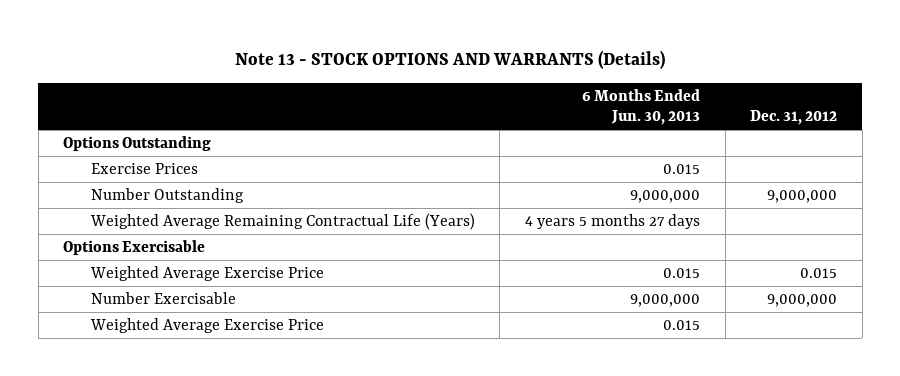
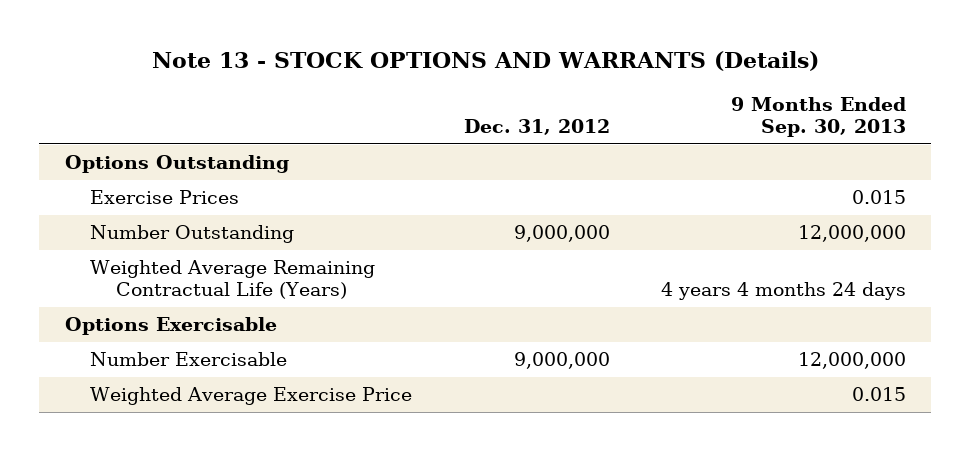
[582,88,701,126] 6 Months Ended Jun. 30, 2013 -> none
none -> [730,97,906,137] 9 Months Ended Sep. 30, 2013
[89,266,324,282] Weighted Average Exercise Price -> none

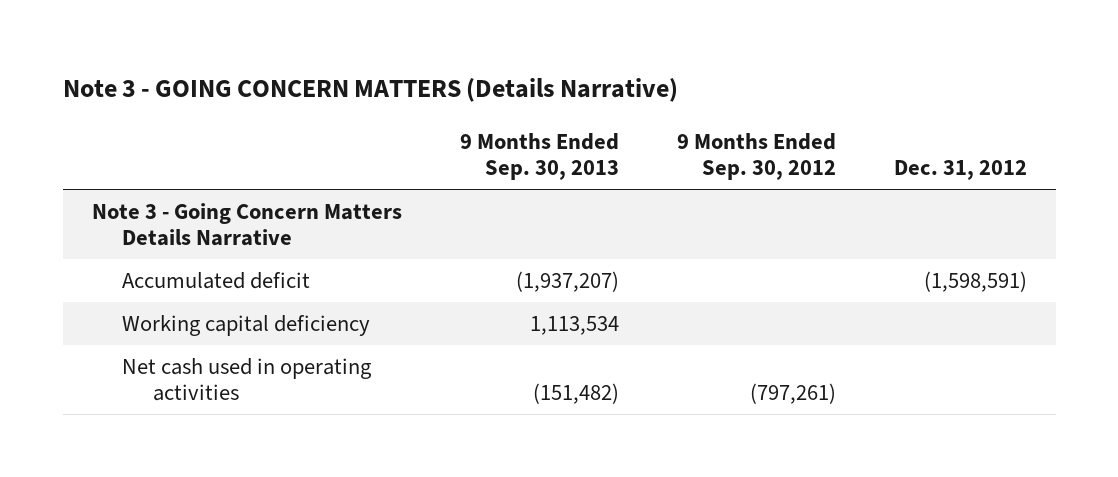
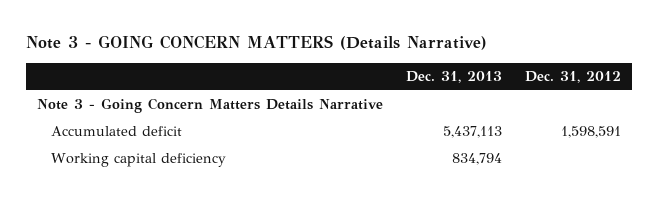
[459,132,619,181] 9 Months Ended Sep. 30, 2013 -> none
[676,132,836,181] 9 Months Ended Sep. 30, 2012 -> none
none -> [406,71,503,84] Dec. 31, 2013
[923,270,1027,292] (1,598,591) -> [560,126,621,139] 1,598,591
[122,357,373,402] Net cash used in operating activities -> none

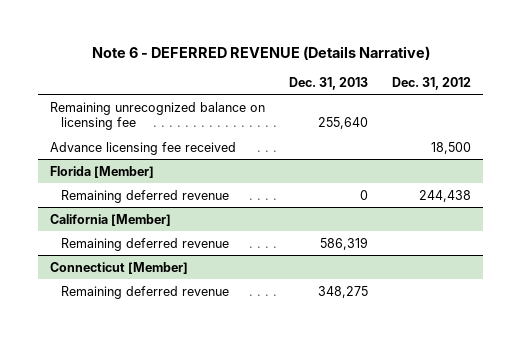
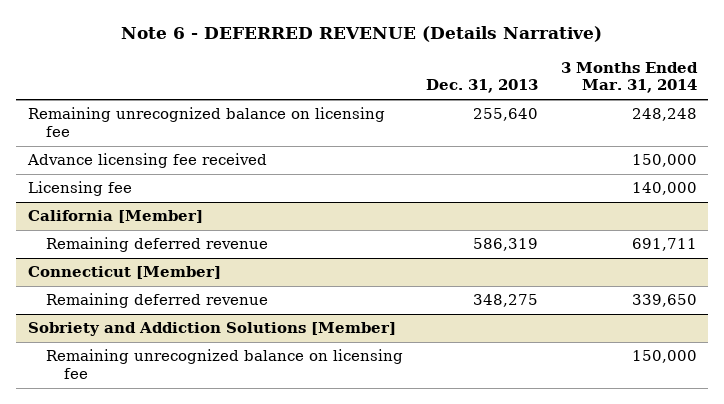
[392,76,472,90] Dec. 31, 2012 -> none
none -> [560,62,698,94] 3 Months Ended Mar. 31, 2014
[50,165,155,178] Florida [Member] -> none
[60,189,229,203] Remaining deferred revenue -> none
none -> [27,181,132,197] Licensing fee
none -> [27,322,396,337] Sobriety and Addiction Solutions [Member]
none -> [45,349,403,379] Remaining unrecognized balance on licensing fee

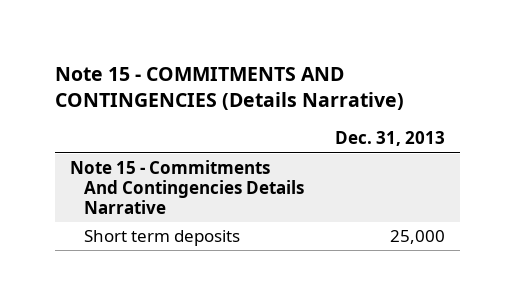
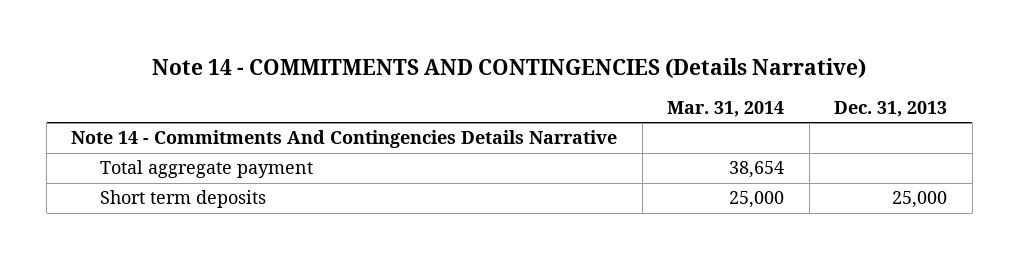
[54,67,404,111] Note 15 - COMMITMENTS AND CONTINGENCIES (Details Narrative) -> [152,57,867,78] Note 14 - COMMITMENTS AND CONTINGENCIES (Details Narrative)
none -> [667,101,785,118] Mar. 31, 2014
[70,160,304,214] Note 15 - Commitments And Contingencies Details Narrative -> [71,130,618,149] Note 14 - Commitments And Contingencies Details Narrative
none -> [100,160,314,179] Total aggregate payment

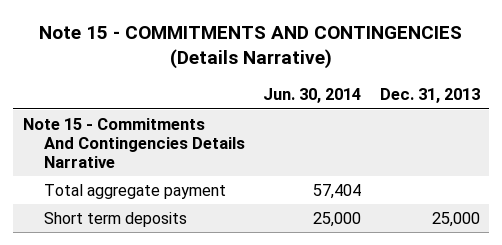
[152,57,867,78] Note 14 - COMMITMENTS AND CONTINGENCIES (Details Narrative) -> [39,25,463,70] Note 15 - COMMITMENTS AND CONTINGENCIES (Details Narrative)
[667,101,785,118] Mar. 31, 2014 -> none
none -> [263,88,362,104] Jun. 30, 2014
[71,130,618,149] Note 14 - Commitments And Contingencies Details Narrative -> [22,117,245,169] Note 15 - Commitments And Contingencies Details Narrative

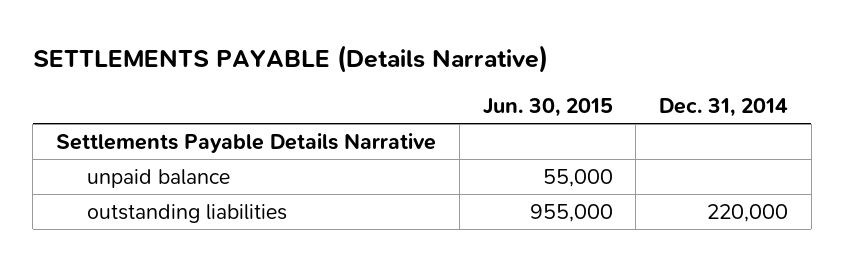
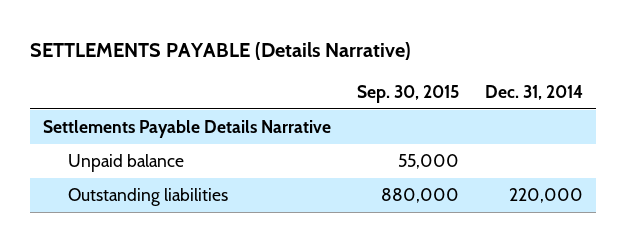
[482,98,613,118] Jun. 30, 2015 -> none
none -> [357,84,460,103] Sep. 30, 2015
[87,168,231,188] unpaid balance -> [68,154,185,173] Unpaid balance
[87,203,288,223] outstanding liabilities -> [68,188,229,207] Outstanding liabilities

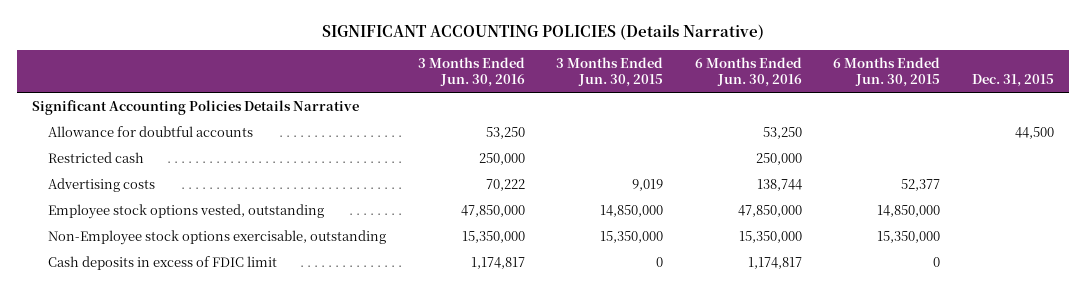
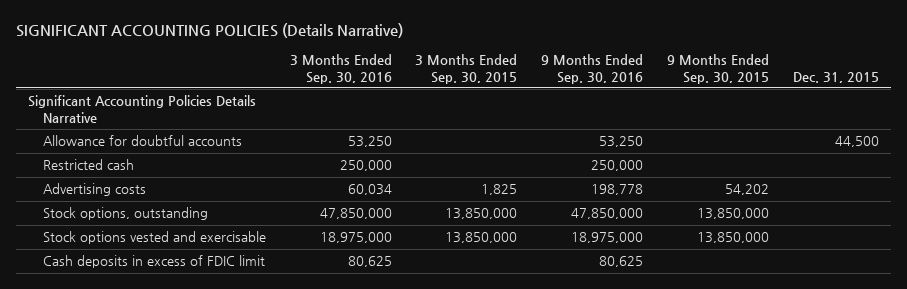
[417,56,525,87] 3 Months Ended Jun. 30, 2016 -> none
[556,56,664,87] 3 Months Ended Jun. 30, 2015 -> none
[694,56,802,87] 6 Months Ended Jun. 30, 2016 -> none
[833,56,941,87] 6 Months Ended Jun. 30, 2015 -> none
none -> [289,54,392,84] 3 Months Ended Sep. 30, 2016
none -> [415,54,518,84] 3 Months Ended Sep. 30, 2015
none -> [541,54,644,84] 9 Months Ended Sep. 30, 2016
none -> [666,54,769,84] 9 Months Ended Sep. 30, 2015
[48,203,325,219] Employee stock options vested, outstanding -> [42,207,208,221] Stock options, outstanding
[48,229,387,245] Non-Employee stock options exercisable, outstanding -> [42,231,266,245] Stock options vested and exercisable

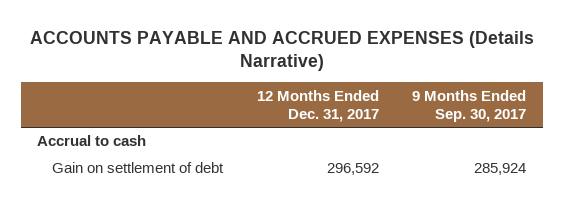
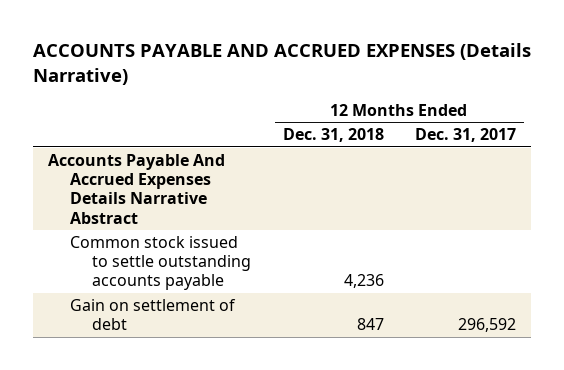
[412,89,527,123] 9 Months Ended Sep. 30, 2017 -> none
none -> [282,128,384,143] Dec. 31, 2018
[37,135,147,147] Accrual to cash -> [48,154,226,224] Accounts Payable And Accrued Expenses Details Narrative Abstract
none -> [70,236,252,291] Common stock issued to settle outstanding accounts payable

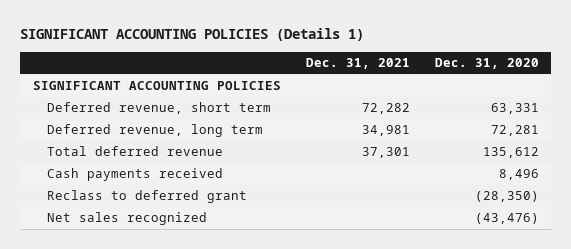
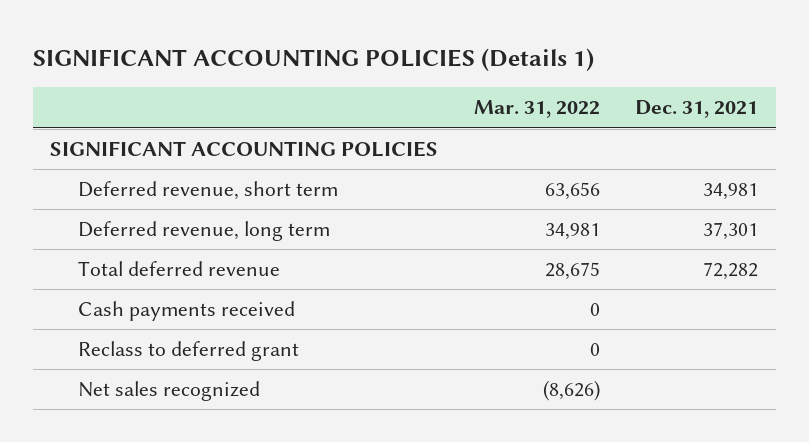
[434,58,539,70] Dec. 31, 2020 -> none
none -> [473,100,600,119] Mar. 31, 2022
[361,103,410,115] 72,282 -> [703,183,759,201] 34,981
[361,125,410,137] 34,981 -> [703,222,759,241] 37,301
[361,147,410,159] 37,301 -> [703,262,759,281] 72,282

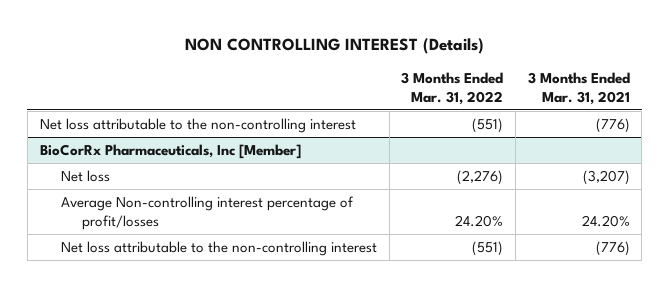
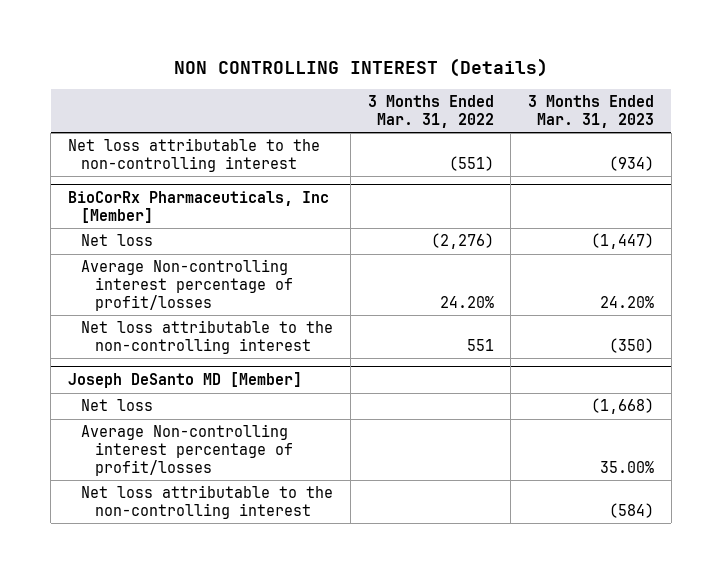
[527,71,630,105] 3 Months Ended Mar. 31, 2021 -> none
none -> [527,95,654,129] 3 Months Ended Mar. 31, 2023
[472,240,504,256] (551) -> [466,339,494,352] 551
none -> [67,372,302,389] Joseph DeSanto MD [Member]
none -> [81,399,154,412] Net loss
none -> [81,424,293,476] Average Non-controlling interest percentage of profit/losses
none -> [81,485,334,520] Net loss attributable to the non-controlling interest

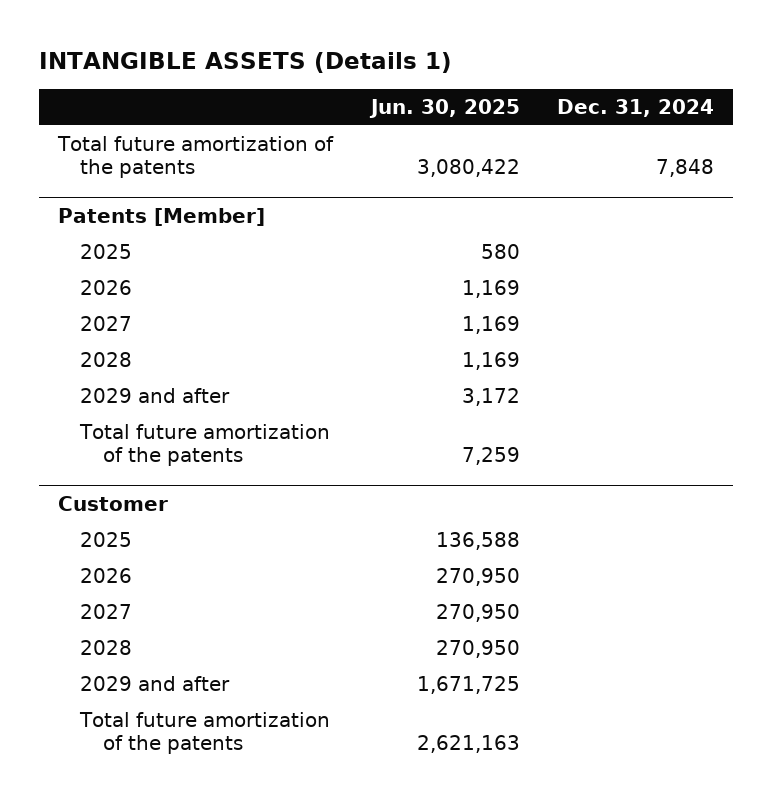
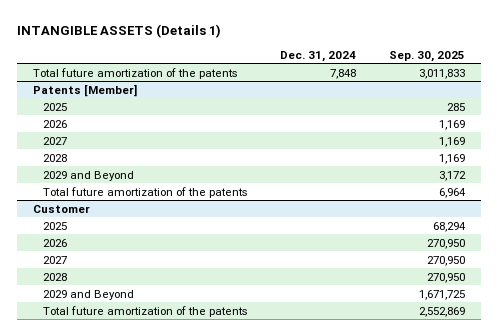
[368,98,520,118] Jun. 30, 2025 -> none
none -> [388,50,465,62] Sep. 30, 2025
[80,388,231,404] 2029 and after -> [43,170,135,181] 2029 and Beyond
[80,676,231,692] 2029 and after -> [43,289,135,300] 2029 and Beyond

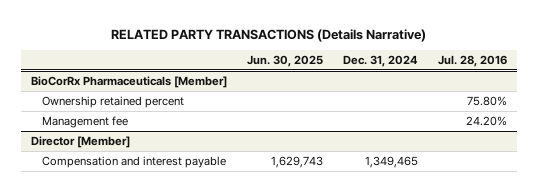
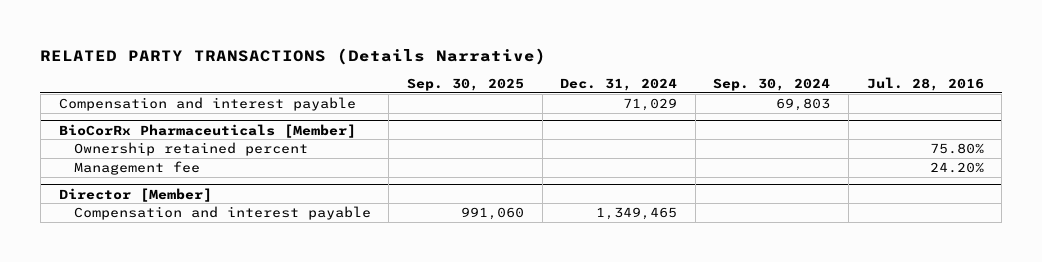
[246,54,323,67] Jun. 30, 2025 -> none
none -> [407,77,525,91] Sep. 30, 2025
none -> [713,77,831,91] Sep. 30, 2024
none -> [58,96,356,111] Compensation and interest payable

